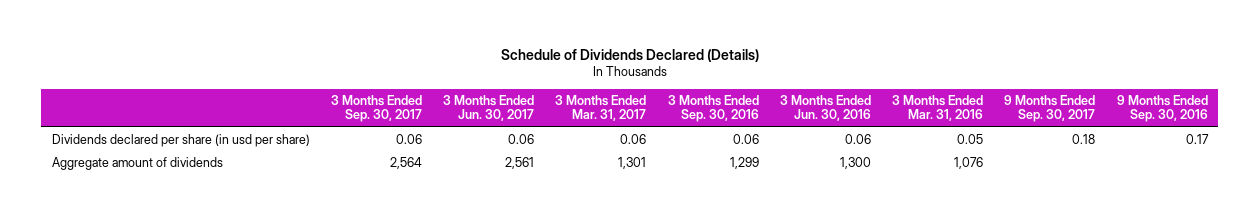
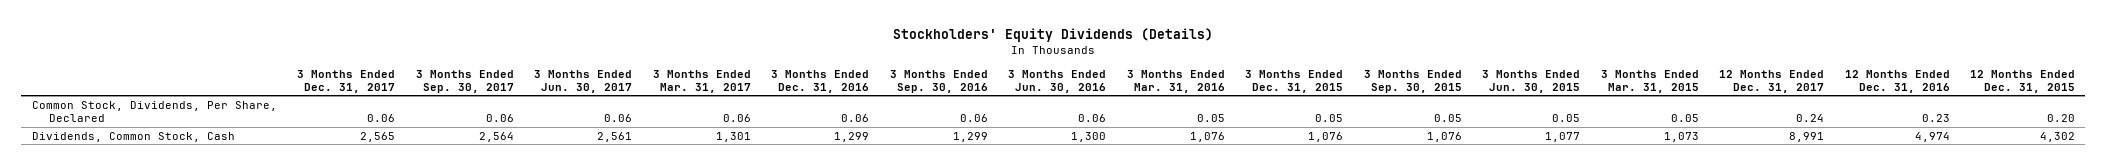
[500,48,759,62] Schedule of Dividends Declared (Details) -> [893,27,1214,42] Stockholders' Equity Dividends (Details)
[1004,94,1096,123] 9 Months Ended Sep. 30, 2017 -> none
[1116,94,1208,123] 9 Months Ended Sep. 30, 2016 -> none
none -> [297,69,396,93] 3 Months Ended Dec. 31, 2017
none -> [771,69,870,93] 3 Months Ended Dec. 31, 2016
none -> [1245,69,1344,93] 3 Months Ended Dec. 31, 2015
none -> [1363,69,1462,93] 3 Months Ended Sep. 30, 2015
none -> [1482,69,1581,93] 3 Months Ended Jun. 30, 2015
none -> [1600,69,1699,93] 3 Months Ended Mar. 31, 2015
none -> [1719,69,1825,93] 12 Months Ended Dec. 31, 2017
none -> [1844,69,1950,93] 12 Months Ended Dec. 31, 2016
none -> [1970,69,2076,93] 12 Months Ended Dec. 31, 2015
[51,134,310,148] Dividends declared per share (in usd per share) -> [31,100,277,123] Common Stock, Dividends, Per Share, Declared
[51,157,223,171] Aggregate amount of dividends -> [31,131,235,142] Dividends, Common Stock, Cash

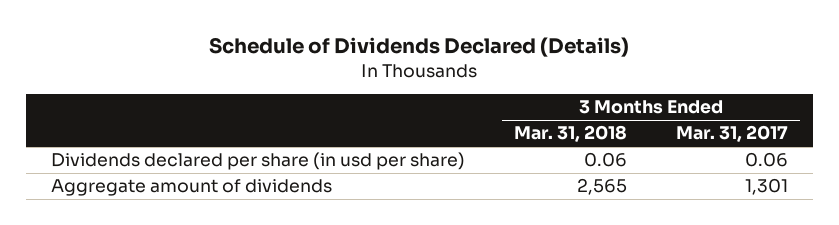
[893,27,1214,42] Stockholders' Equity Dividends (Details) -> [209,37,630,58] Schedule of Dividends Declared (Details)
[297,69,396,93] 3 Months Ended Dec. 31, 2017 -> none
[415,69,514,93] 3 Months Ended Sep. 30, 2017 -> none
[534,69,633,93] 3 Months Ended Jun. 30, 2017 -> none
[771,69,870,93] 3 Months Ended Dec. 31, 2016 -> none
[889,69,988,93] 3 Months Ended Sep. 30, 2016 -> none
[1008,69,1107,93] 3 Months Ended Jun. 30, 2016 -> none
[1126,69,1225,93] 3 Months Ended Mar. 31, 2016 -> none
[1245,69,1344,93] 3 Months Ended Dec. 31, 2015 -> none
[1363,69,1462,93] 3 Months Ended Sep. 30, 2015 -> none
[1482,69,1581,93] 3 Months Ended Jun. 30, 2015 -> none
[1600,69,1699,93] 3 Months Ended Mar. 31, 2015 -> none
[1719,69,1825,93] 12 Months Ended Dec. 31, 2017 -> none
[1844,69,1950,93] 12 Months Ended Dec. 31, 2016 -> none
[1970,69,2076,93] 12 Months Ended Dec. 31, 2015 -> none
none -> [513,125,627,143] Mar. 31, 2018
[31,100,277,123] Common Stock, Dividends, Per Share, Declared -> [50,152,465,171] Dividends declared per share (in usd per share)
[31,131,235,142] Dividends, Common Stock, Cash -> [50,179,332,197] Aggregate amount of dividends

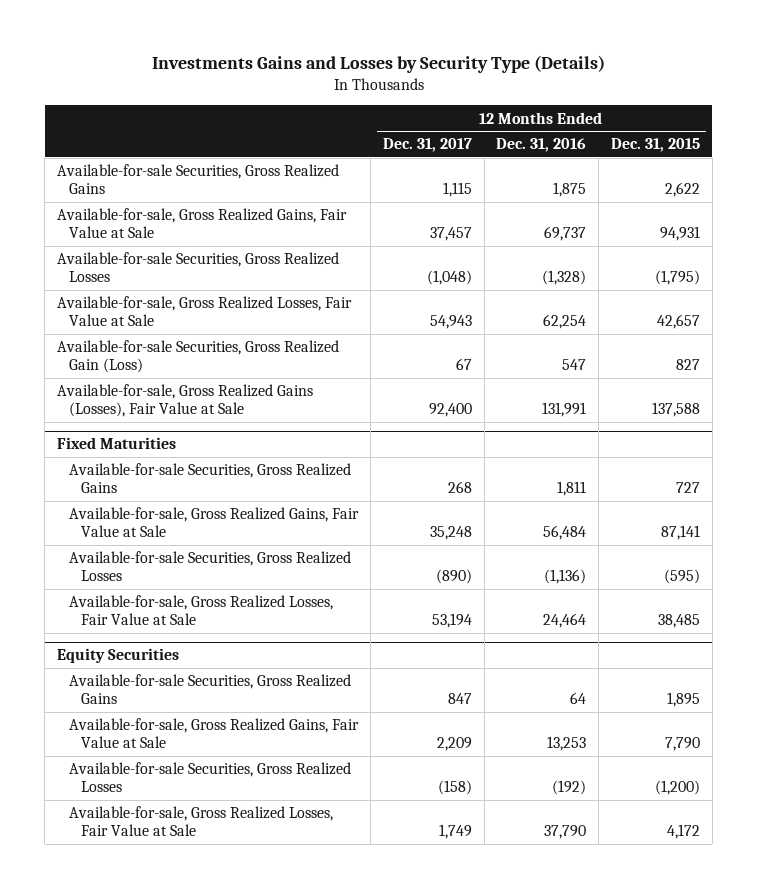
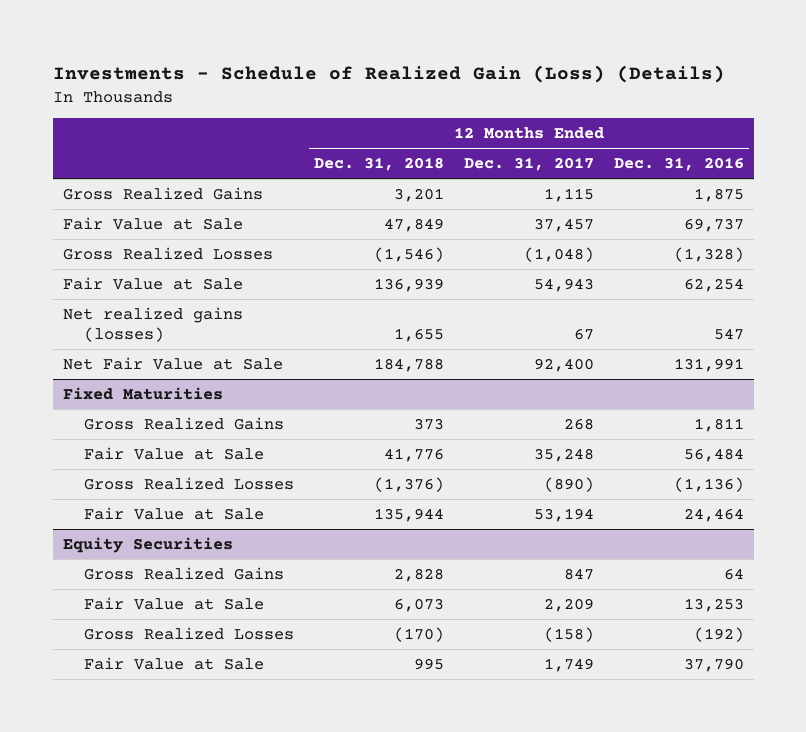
[151,55,605,74] Investments Gains and Losses by Security Type (Details) -> [52,64,725,83] Investments - Schedule of Realized Gain (Loss) (Details)
[611,138,701,153] Dec. 31, 2015 -> none
none -> [314,157,445,172] Dec. 31, 2018
[57,164,340,195] Available-for-sale Securities, Gross Realized Gains -> [62,186,263,200] Gross Realized Gains
[57,208,348,239] Available-for-sale, Gross Realized Gains, Fair Value at Sale -> [62,216,243,230] Fair Value at Sale
[57,252,340,283] Available-for-sale Securities, Gross Realized Losses -> [62,246,273,260] Gross Realized Losses
[57,296,353,327] Available-for-sale, Gross Realized Losses, Fair Value at Sale -> [62,276,243,290] Fair Value at Sale
[57,340,340,374] Available-for-sale Securities, Gross Realized Gain (Loss) -> [62,306,243,342] Net realized gains (losses)
[57,384,314,418] Available-for-sale, Gross Realized Gains (Losses), Fair Value at Sale -> [62,356,283,370] Net Fair Value at Sale
[69,463,352,494] Available-for-sale Securities, Gross Realized Gains -> [84,416,285,430] Gross Realized Gains
[69,507,360,538] Available-for-sale, Gross Realized Gains, Fair Value at Sale -> [84,446,265,460] Fair Value at Sale
[69,551,352,582] Available-for-sale Securities, Gross Realized Losses -> [84,476,295,490] Gross Realized Losses
[69,595,334,626] Available-for-sale, Gross Realized Losses, Fair Value at Sale -> [84,506,265,520] Fair Value at Sale
[69,674,352,705] Available-for-sale Securities, Gross Realized Gains -> [84,566,285,580] Gross Realized Gains
[69,718,360,749] Available-for-sale, Gross Realized Gains, Fair Value at Sale -> [84,596,265,610] Fair Value at Sale
[69,762,352,793] Available-for-sale Securities, Gross Realized Losses -> [84,626,295,640] Gross Realized Losses
[69,806,334,837] Available-for-sale, Gross Realized Losses, Fair Value at Sale -> [84,656,265,670] Fair Value at Sale

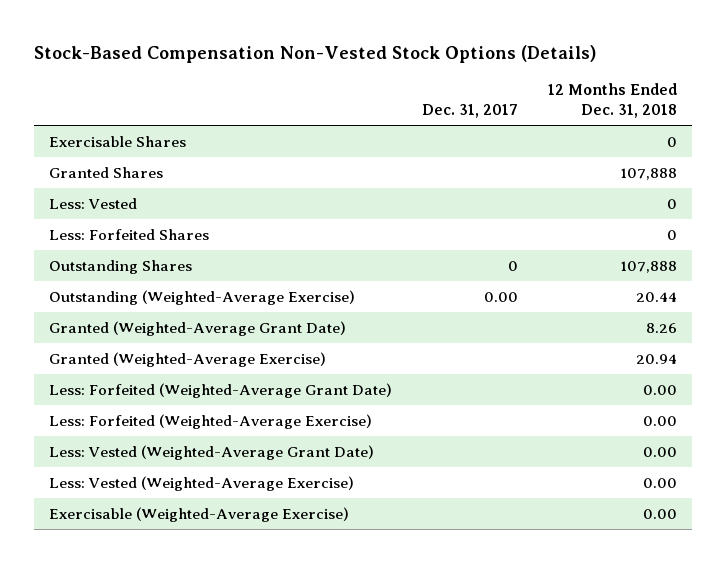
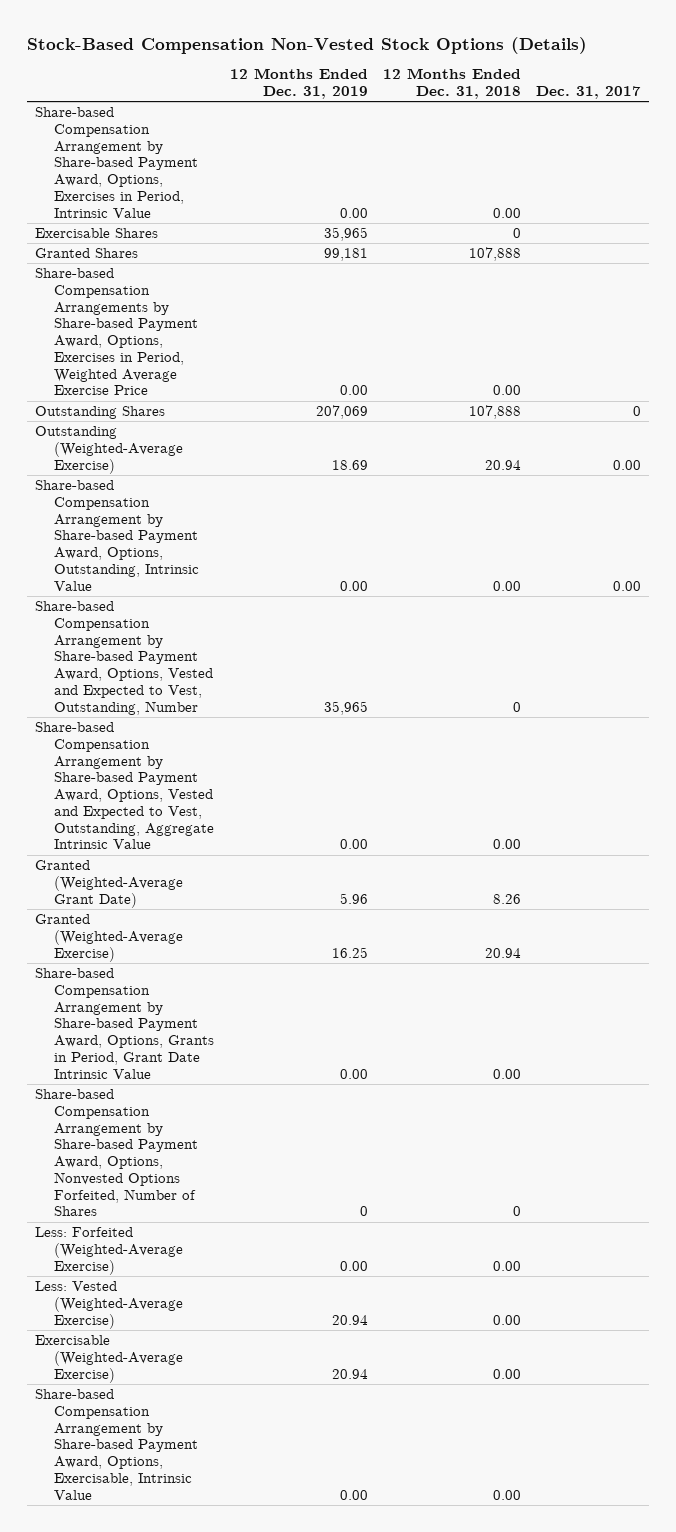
none -> [229,68,368,99] 12 Months Ended Dec. 31, 2019
none -> [34,107,199,218] Share-based Compensation Arrangement by Share-based Payment Award, Options, Exercises in Period, Intrinsic Value
[49,197,138,209] Less: Vested -> none
[49,228,210,240] Less: Forfeited Shares -> none
none -> [34,268,199,396] Share-based Compensation Arrangements by Share-based Payment Award, Options, Exercises in Period, Weighted Average Exercise Price
[635,291,677,302] 20.44 -> [484,459,521,470] 20.94
none -> [34,480,200,591] Share-based Compensation Arrangement by Share-based Payment Award, Options, Outstanding, Intrinsic Value
none -> [34,601,214,715] Share-based Compensation Arrangement by Share-based Payment Award, Options, Vested and Expected to Vest, Outstanding, Number
none -> [34,722,215,850] Share-based Compensation Arrangement by Share-based Payment Award, Options, Vested and Expected to Vest, Outstanding, Aggregate Intrinsic Value
[49,382,393,398] Less: Forfeited (Weighted-Average Grant Date) -> none
none -> [34,968,215,1079] Share-based Compensation Arrangement by Share-based Payment Award, Options, Grants in Period, Grant Date Intrinsic Value
none -> [34,1089,199,1217] Share-based Compensation Arrangement by Share-based Payment Award, Options, Nonvested Options Forfeited, Number of Shares
[49,444,375,460] Less: Vested (Weighted-Average Grant Date) -> none
none -> [34,1389,199,1500] Share-based Compensation Arrangement by Share-based Payment Award, Options, Exercisable, Intrinsic Value

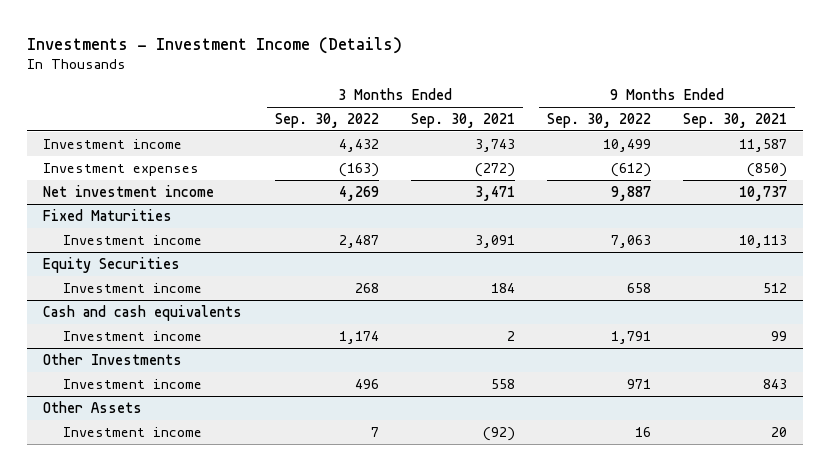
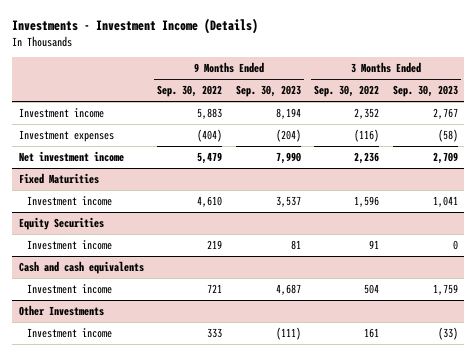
[410,113,515,129] Sep. 30, 2021 -> none
[683,113,788,129] Sep. 30, 2021 -> none
none -> [235,85,301,98] Sep. 30, 2023
none -> [392,85,458,98] Sep. 30, 2023
[338,138,379,152] 4,432 -> [354,108,380,120] 2,352
[602,138,651,152] 10,499 -> [197,108,223,120] 5,883
[338,162,379,177] (163) -> [354,129,380,143] (116)
[610,162,651,177] (612) -> [197,129,223,143] (404)
[338,185,379,201] 4,269 -> [354,152,380,165] 2,236
[610,185,651,201] 9,887 -> [197,152,223,165] 5,479
[338,234,379,248] 2,487 -> [354,196,380,208] 1,596
[610,234,651,248] 7,063 -> [197,196,223,208] 4,610
[354,282,379,293] 268 -> [369,240,380,250] 91
[626,282,651,293] 658 -> [207,240,223,250] 219
[338,330,379,344] 1,174 -> [364,284,380,295] 504
[610,330,651,344] 1,791 -> [207,284,223,294] 721
[43,400,143,413] Other Assets -> none
[62,426,202,437] Investment income -> none
[354,378,379,389] 496 -> [364,328,380,339] 161
[626,378,651,389] 971 -> [207,328,223,339] 333

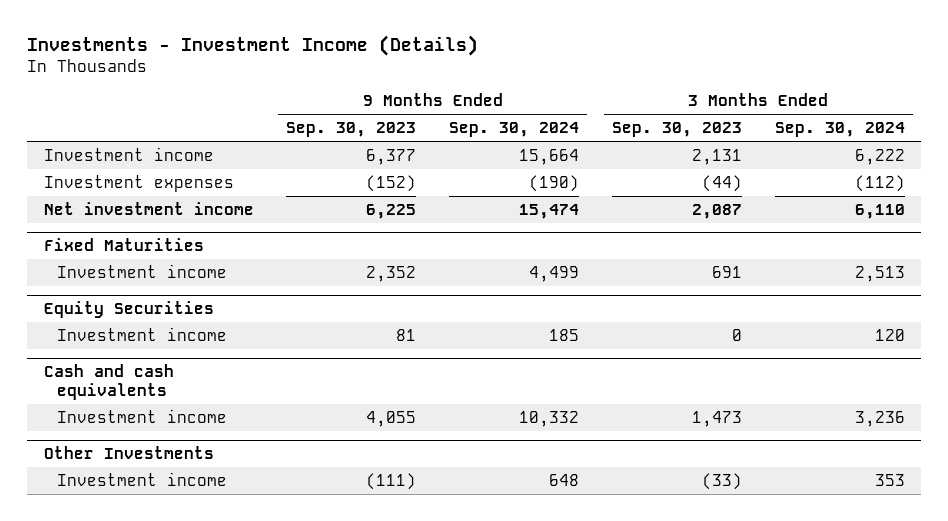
[157,85,223,98] Sep. 30, 2022 -> none
[314,85,380,98] Sep. 30, 2022 -> none
none -> [449,122,580,138] Sep. 30, 2024
none -> [774,122,905,138] Sep. 30, 2024
[275,108,301,120] 8,194 -> [366,148,417,165] 6,377
[432,108,458,120] 2,767 -> [692,148,743,165] 2,131
[275,129,301,143] (204) -> [366,174,417,192] (152)
[437,129,458,143] (58) -> [702,174,743,192] (44)
[275,152,301,165] 7,990 -> [366,203,417,219] 6,225
[432,152,458,165] 2,709 -> [692,203,743,219] 2,087
[275,196,301,208] 3,537 -> [366,265,417,282] 2,352
[432,196,458,208] 1,041 -> [712,265,743,278] 691
[275,284,301,296] 4,687 -> [366,410,417,427] 4,055
[432,284,458,296] 1,759 -> [692,410,743,427] 1,473

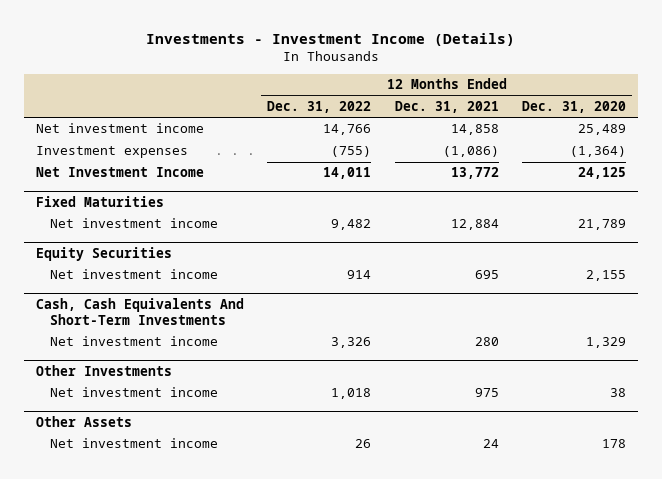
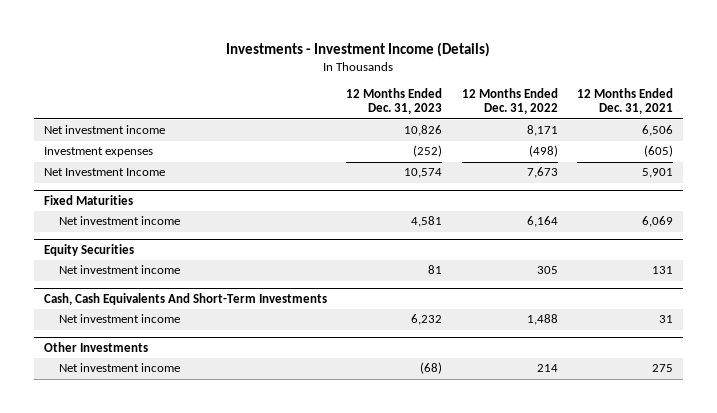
[522,100,627,113] Dec. 31, 2020 -> none
none -> [346,87,443,115] 12 Months Ended Dec. 31, 2023
[323,124,372,136] 14,766 -> [526,125,558,137] 8,171
[450,124,499,136] 14,858 -> [641,125,673,137] 6,506
[331,146,372,158] (755) -> [528,145,558,158] (498)
[442,146,499,158] (1,086) -> [643,145,673,158] (605)
[323,167,372,180] 14,011 -> [526,167,558,179] 7,673
[450,167,499,180] 13,772 -> [641,168,673,179] 5,901
[331,219,372,231] 9,482 -> [526,216,558,228] 6,164
[450,219,499,231] 12,884 -> [641,216,673,228] 6,069
[347,270,372,280] 914 -> [536,266,558,275] 305
[474,270,499,280] 695 -> [651,266,673,275] 131
[331,337,372,349] 3,326 -> [526,314,558,326] 1,488
[474,337,499,347] 280 -> [658,315,673,324] 31
[35,416,132,428] Other Assets -> none
[50,438,219,449] Net investment income -> none
[331,388,372,400] 1,018 -> [536,364,558,373] 214
[474,388,499,398] 975 -> [651,364,673,373] 275

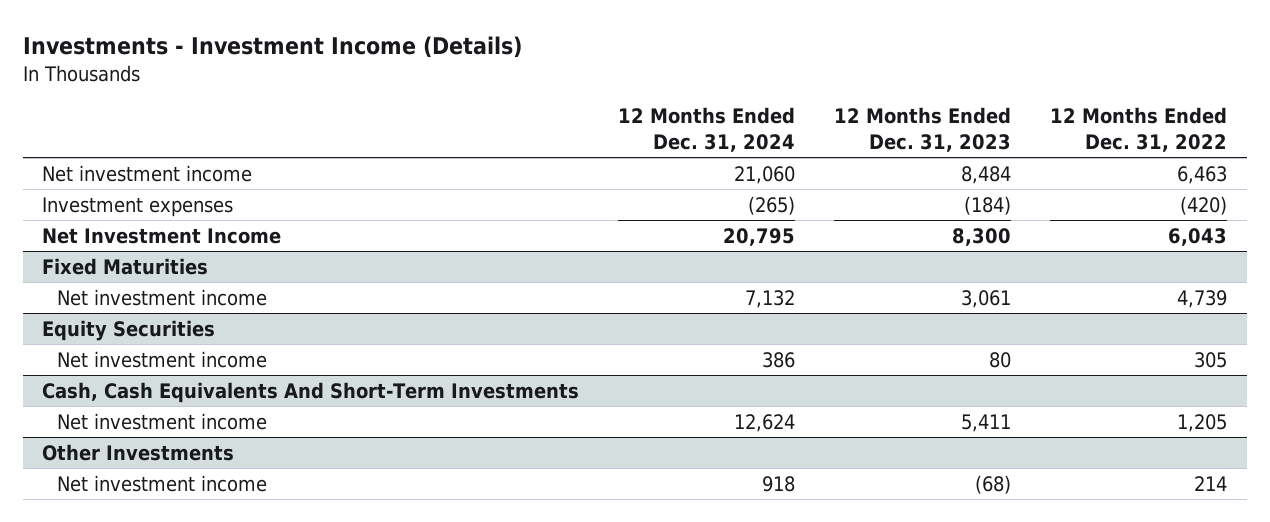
[576,87,673,115] 12 Months Ended Dec. 31, 2021 -> none
none -> [618,107,796,152] 12 Months Ended Dec. 31, 2024
[404,125,443,137] 10,826 -> [961,165,1012,184] 8,484
[526,125,558,137] 8,171 -> [1177,165,1228,184] 6,463
[413,145,443,158] (252) -> [964,195,1012,215] (184)
[528,145,558,158] (498) -> [1180,195,1228,215] (420)
[404,168,443,179] 10,574 -> [952,227,1012,246] 8,300
[526,167,558,179] 7,673 -> [1168,227,1228,246] 6,043
[411,216,443,228] 4,581 -> [961,289,1012,308] 3,061
[526,216,558,228] 6,164 -> [1177,289,1228,308] 4,739
[428,265,443,275] 81 -> [989,351,1012,368] 80
[411,314,443,326] 6,232 -> [961,413,1012,432] 5,411
[526,314,558,326] 1,488 -> [1177,413,1228,432] 1,205

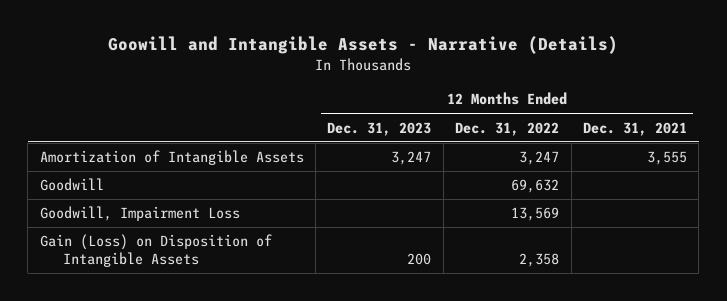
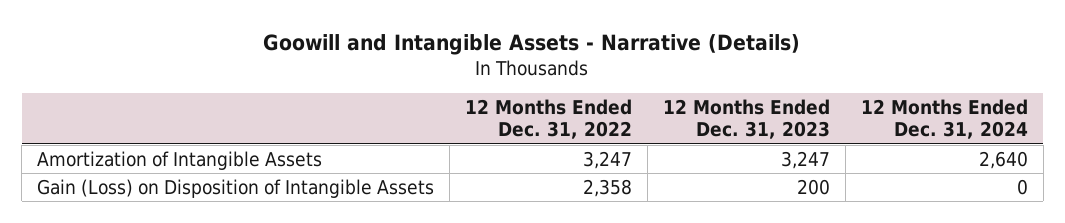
[582,121,687,136] Dec. 31, 2021 -> none
none -> [860,98,1028,140] 12 Months Ended Dec. 31, 2024
[39,178,104,192] Goodwill -> none
[39,206,240,222] Goodwill, Impairment Loss -> none

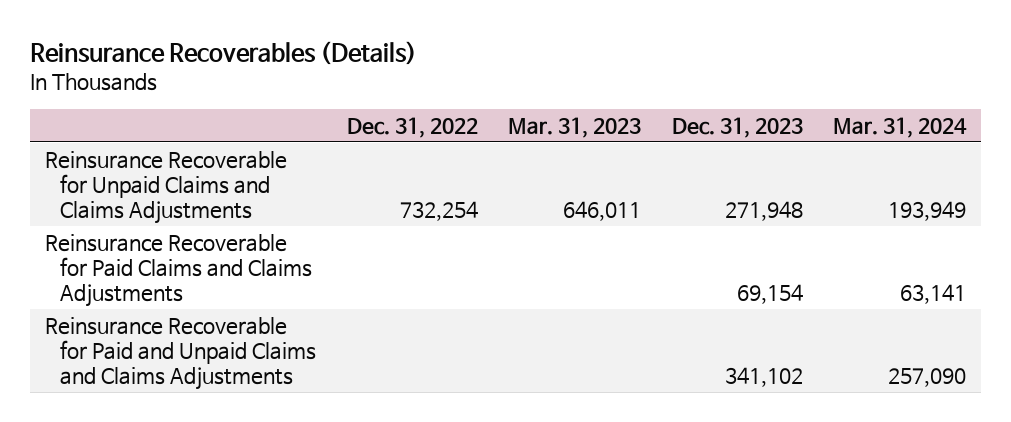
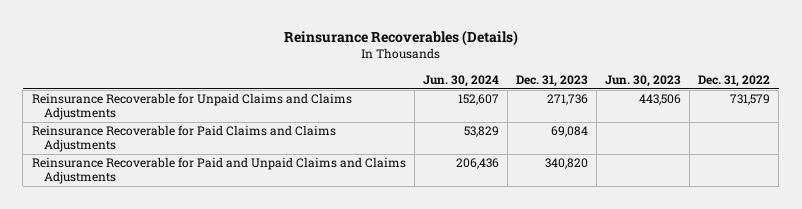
[508,116,642,138] Mar. 31, 2023 -> none
[833,116,968,138] Mar. 31, 2024 -> none
none -> [422,74,499,87] Jun. 30, 2024
none -> [605,74,682,87] Jun. 30, 2023
[399,200,478,221] 732,254 -> [730,94,771,106] 731,579
[724,200,803,221] 271,948 -> [546,94,588,106] 271,736
[736,283,803,304] 69,154 -> [550,126,588,138] 69,084
[724,366,803,387] 341,102 -> [544,158,588,170] 340,820

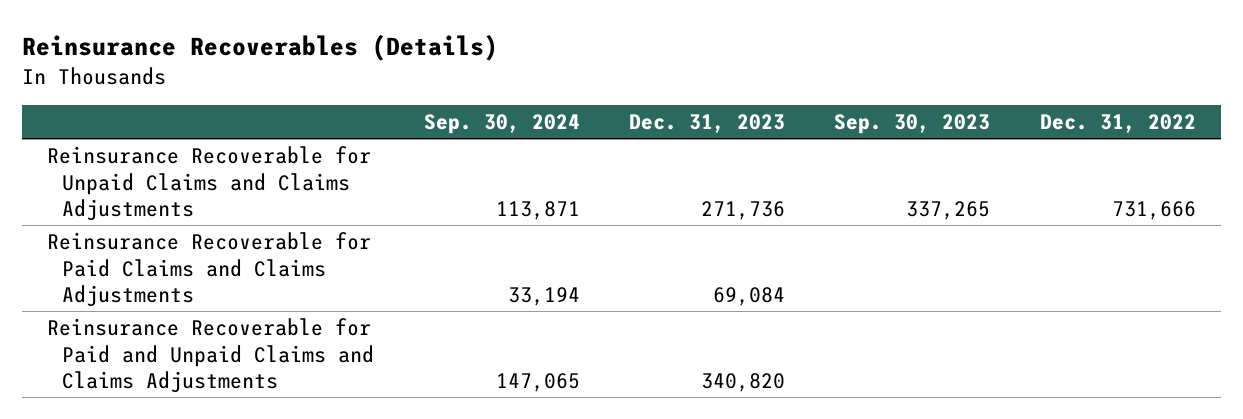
[422,74,499,87] Jun. 30, 2024 -> none
[605,74,682,87] Jun. 30, 2023 -> none
none -> [423,114,580,135] Sep. 30, 2024
none -> [834,114,991,135] Sep. 30, 2023
[730,94,771,106] 731,579 -> [1111,201,1196,221] 731,666

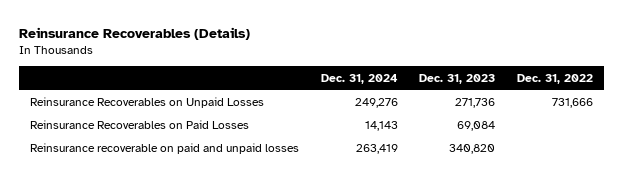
[423,114,580,135] Sep. 30, 2024 -> none
[834,114,991,135] Sep. 30, 2023 -> none
none -> [320,73,398,84] Dec. 31, 2024
[46,146,371,222] Reinsurance Recoverable for Unpaid Claims and Claims Adjustments -> [30,96,265,108] Reinsurance Recoverables on Unpaid Losses
[46,232,371,308] Reinsurance Recoverable for Paid Claims and Claims Adjustments -> [30,119,250,129] Reinsurance Recoverables on Paid Losses
[46,318,375,394] Reinsurance Recoverable for Paid and Unpaid Claims and Claims Adjustments -> [30,142,300,154] Reinsurance recoverable on paid and unpaid losses

